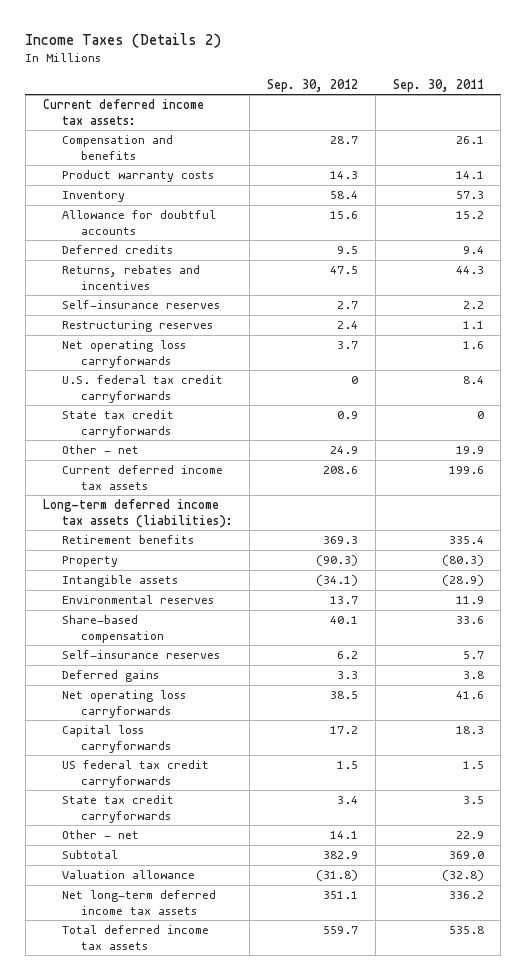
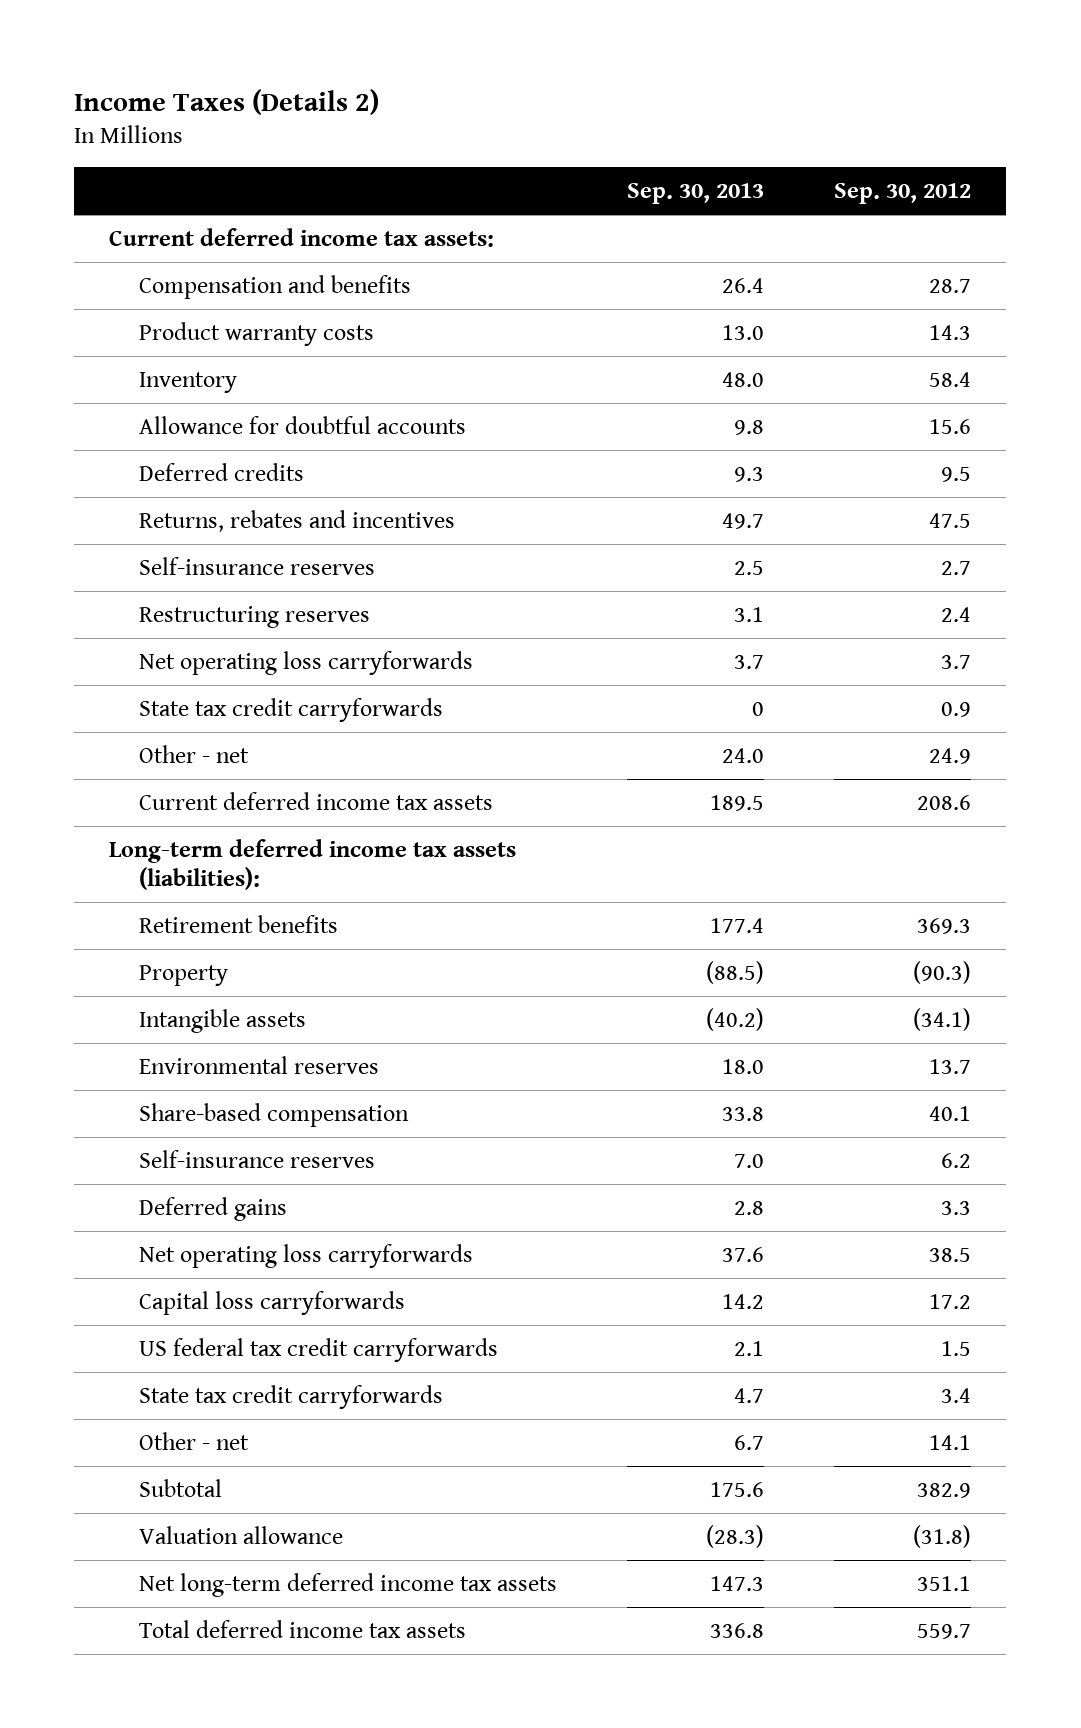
[392,78,484,92] Sep. 30, 2011 -> none
none -> [627,182,765,204] Sep. 30, 2013
[61,375,223,403] U.S. federal tax credit carryforwards -> none

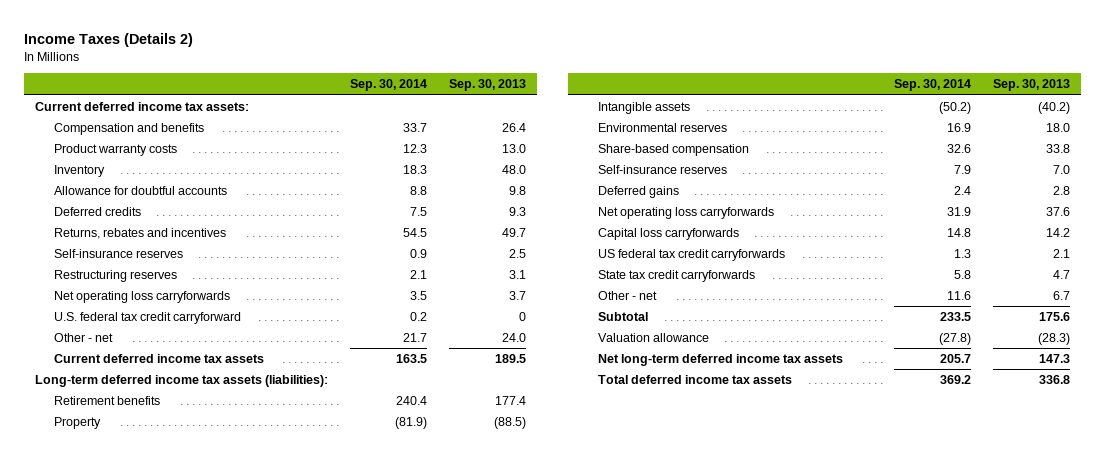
[834,182,972,204] Sep. 30, 2012 -> none
none -> [350,79,428,92] Sep. 30, 2014
[139,697,444,722] State tax credit carryforwards -> none
none -> [54,311,242,324] U.S. federal tax credit carryforward

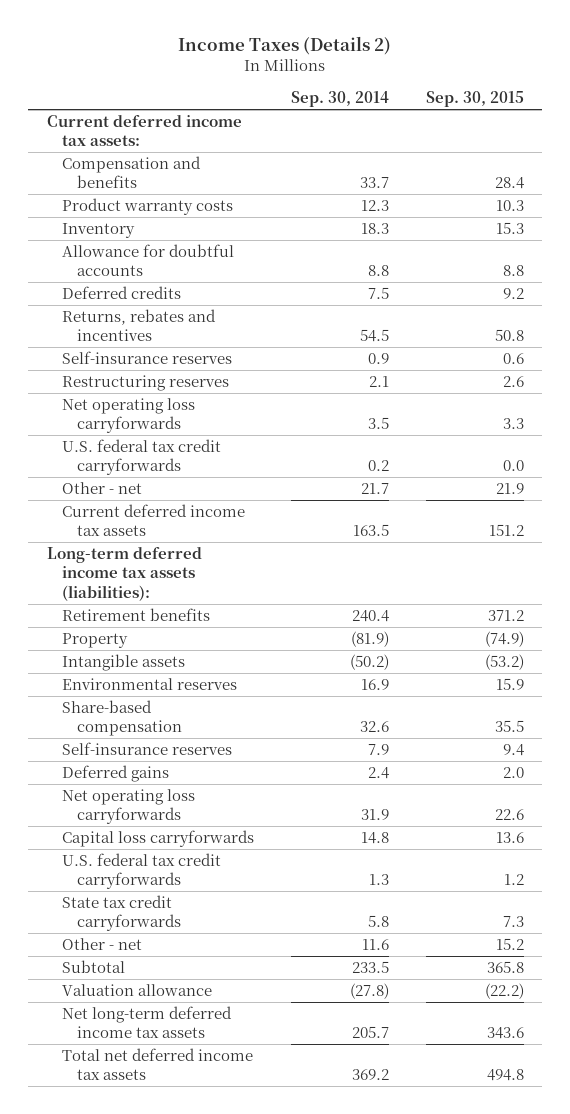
[448,79,526,92] Sep. 30, 2013 -> none
none -> [425,91,524,108] Sep. 30, 2015
[54,311,242,324] U.S. federal tax credit carryforward -> [61,438,221,476] U.S. federal tax credit carryforwards
[598,248,786,261] US federal tax credit carryforwards -> [61,852,221,890] U.S. federal tax credit carryforwards
[598,374,793,384] Total deferred income tax assets -> [61,1047,253,1081] Total net deferred income tax assets

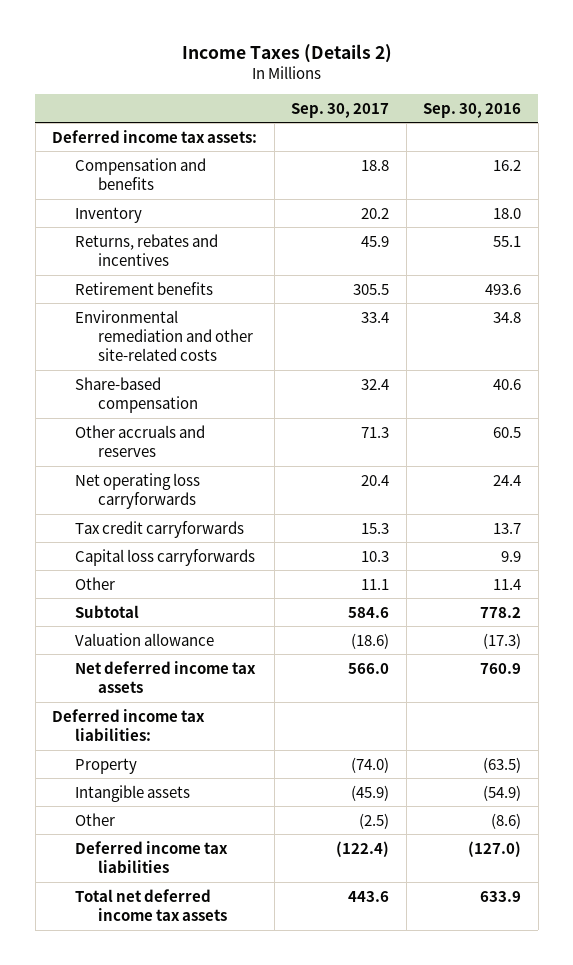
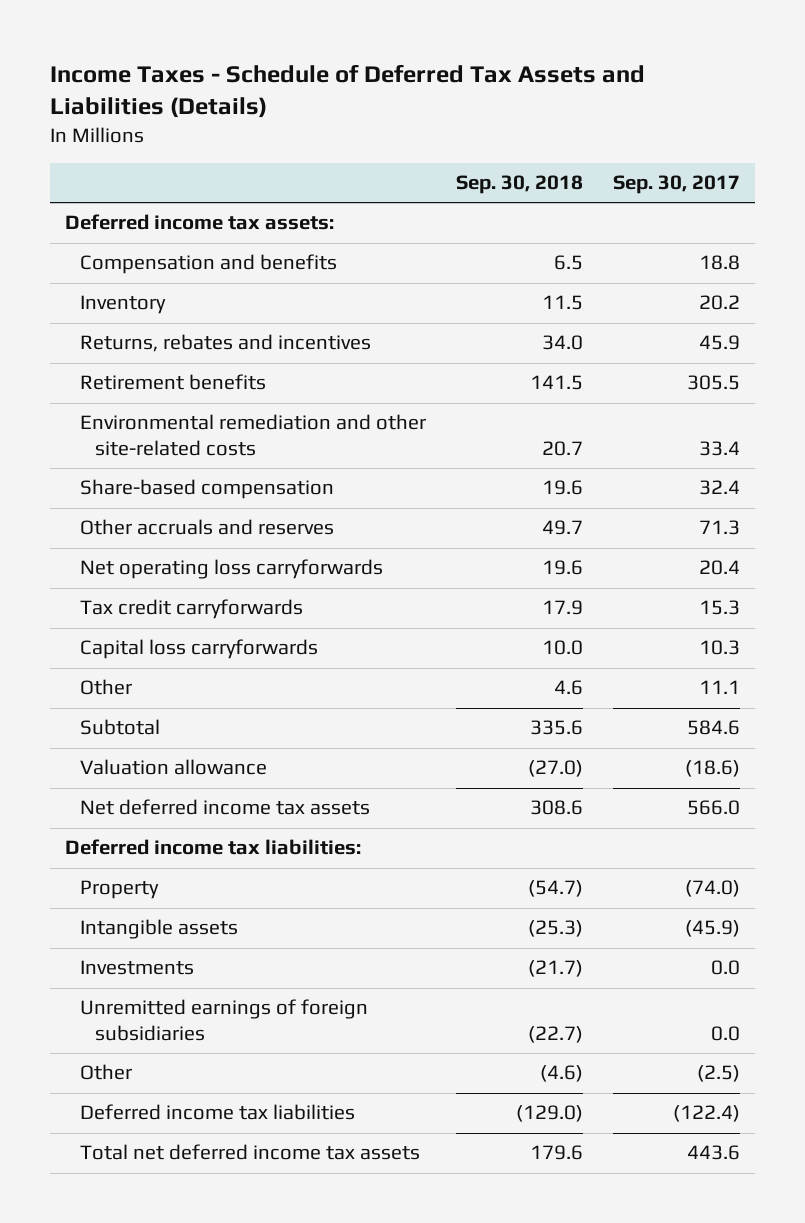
[181,43,392,63] Income Taxes (Details 2) -> [49,63,645,118] Income Taxes - Schedule of Deferred Tax Assets and Liabilities (Details)
[423,102,522,118] Sep. 30, 2016 -> none
none -> [455,175,583,195] Sep. 30, 2018
none -> [79,960,194,976] Investments
none -> [79,999,368,1042] Unremitted earnings of foreign subsidiaries

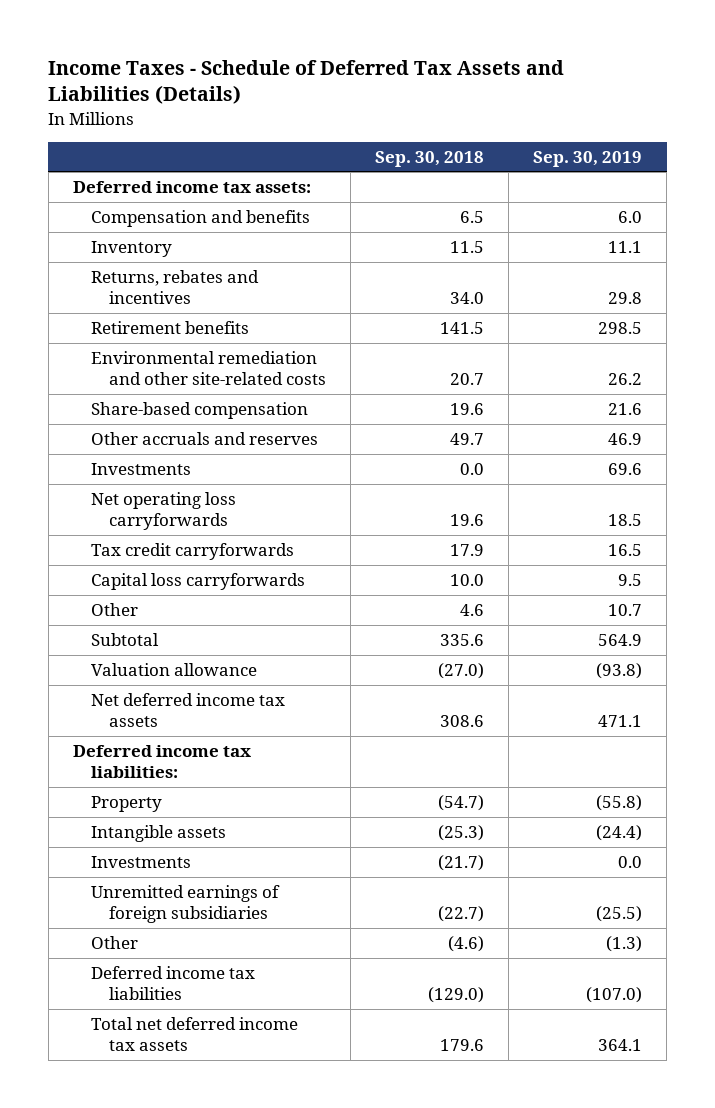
[612,175,740,195] Sep. 30, 2017 -> none
none -> [533,150,643,167] Sep. 30, 2019
none -> [90,462,191,475] Investments

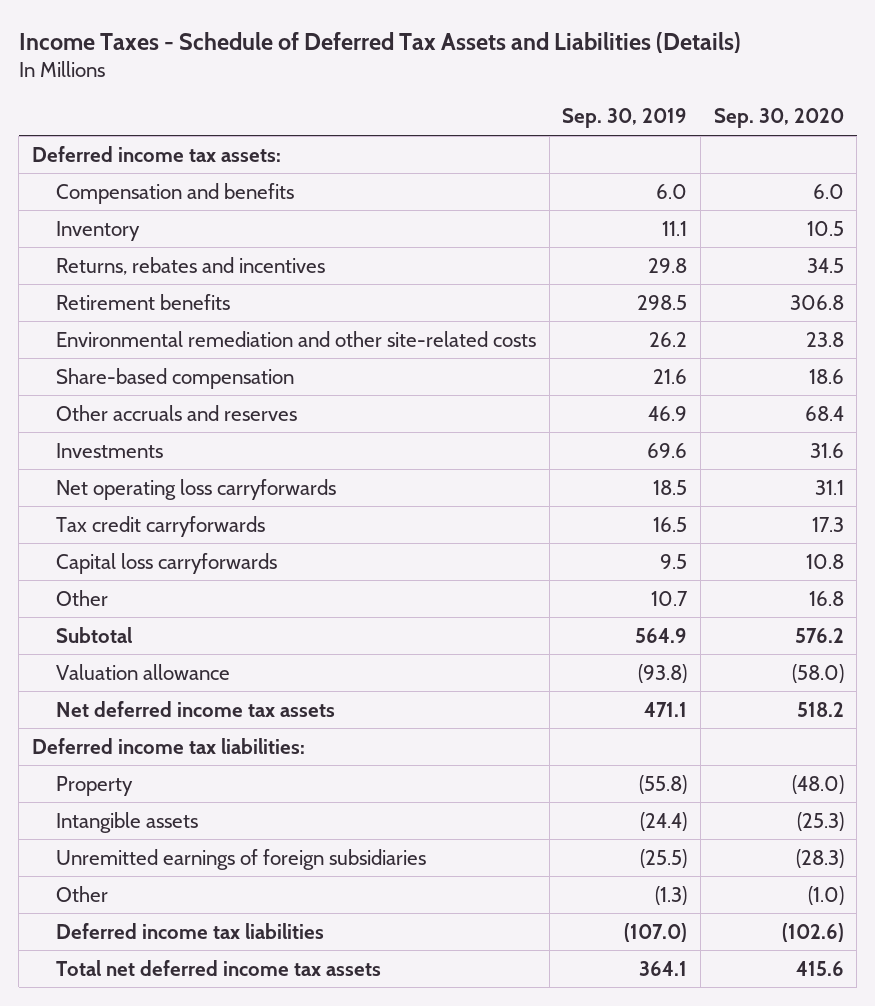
[375,150,485,167] Sep. 30, 2018 -> none
none -> [713,108,844,129] Sep. 30, 2020
[90,855,191,868] Investments -> none

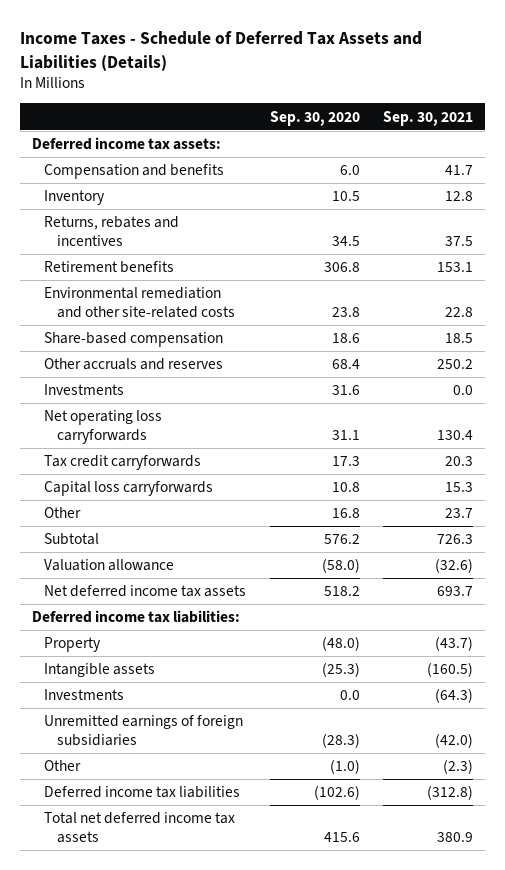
[562,108,688,129] Sep. 30, 2019 -> none
none -> [383,110,474,126] Sep. 30, 2021
none -> [44,689,125,701] Investments

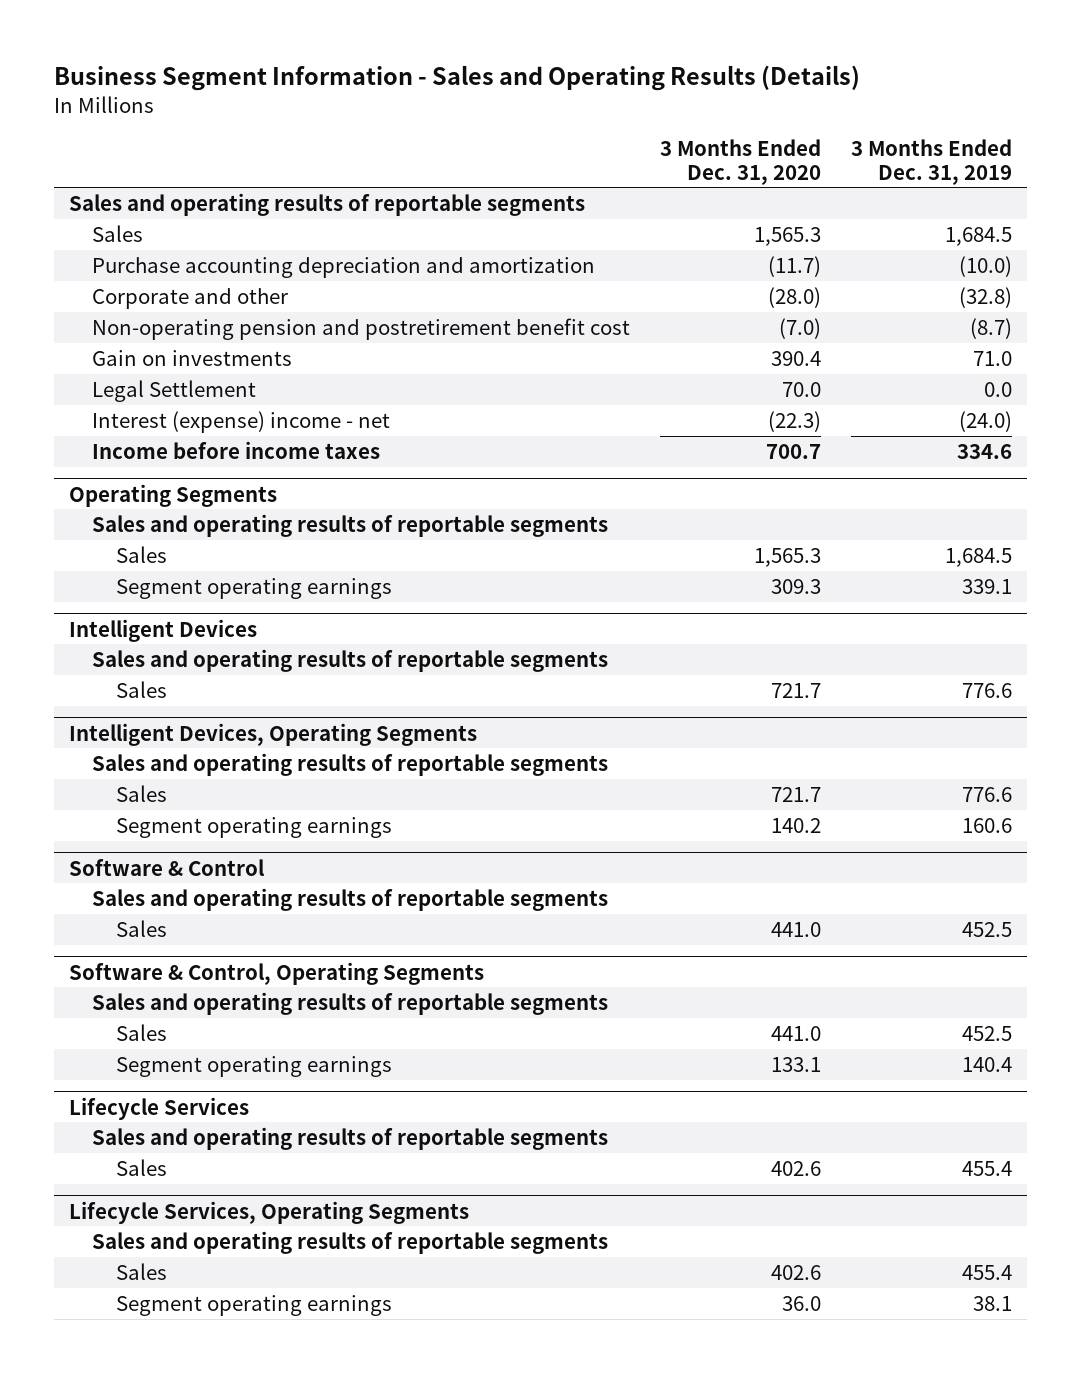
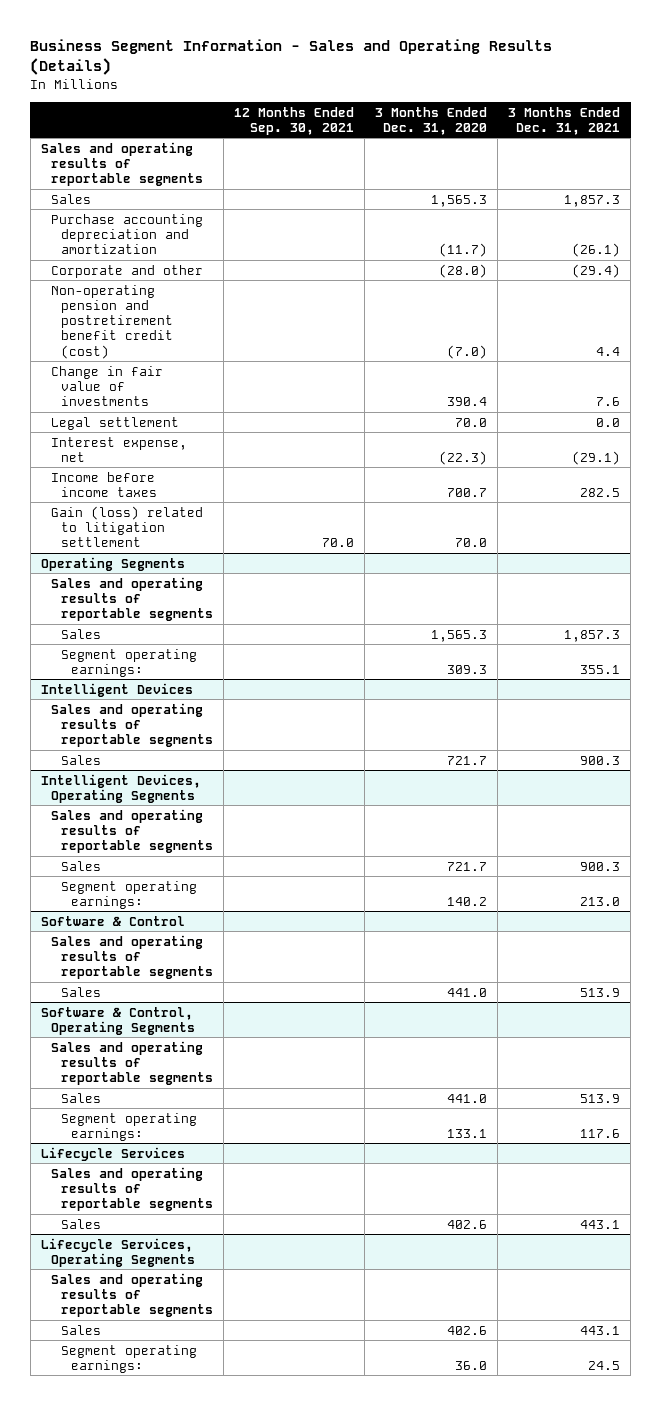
[851,139,1013,185] 3 Months Ended Dec. 31, 2019 -> none
none -> [234,106,355,135] 12 Months Ended Sep. 30, 2021
none -> [508,106,621,135] 3 Months Ended Dec. 31, 2021
[92,317,631,340] Non-operating pension and postretirement benefit cost -> [51,284,174,359] Non-operating pension and postretirement benefit credit (cost)
[92,349,293,366] Gain on investments -> [51,365,164,407] Change in fair value of investments
[92,379,257,402] Legal Settlement -> [51,416,180,430] Legal settlement
[92,410,391,433] Interest (expense) income - net -> [51,436,188,462] Interest expense, net
none -> [51,505,204,548] Gain (loss) related to litigation settlement
[116,577,393,599] Segment operating earnings -> [61,648,198,677] Segment operating earnings:
[116,816,393,838] Segment operating earnings -> [61,880,198,909] Segment operating earnings:
[116,1055,393,1077] Segment operating earnings -> [61,1112,198,1141] Segment operating earnings:
[116,1294,393,1316] Segment operating earnings -> [61,1344,198,1373] Segment operating earnings:

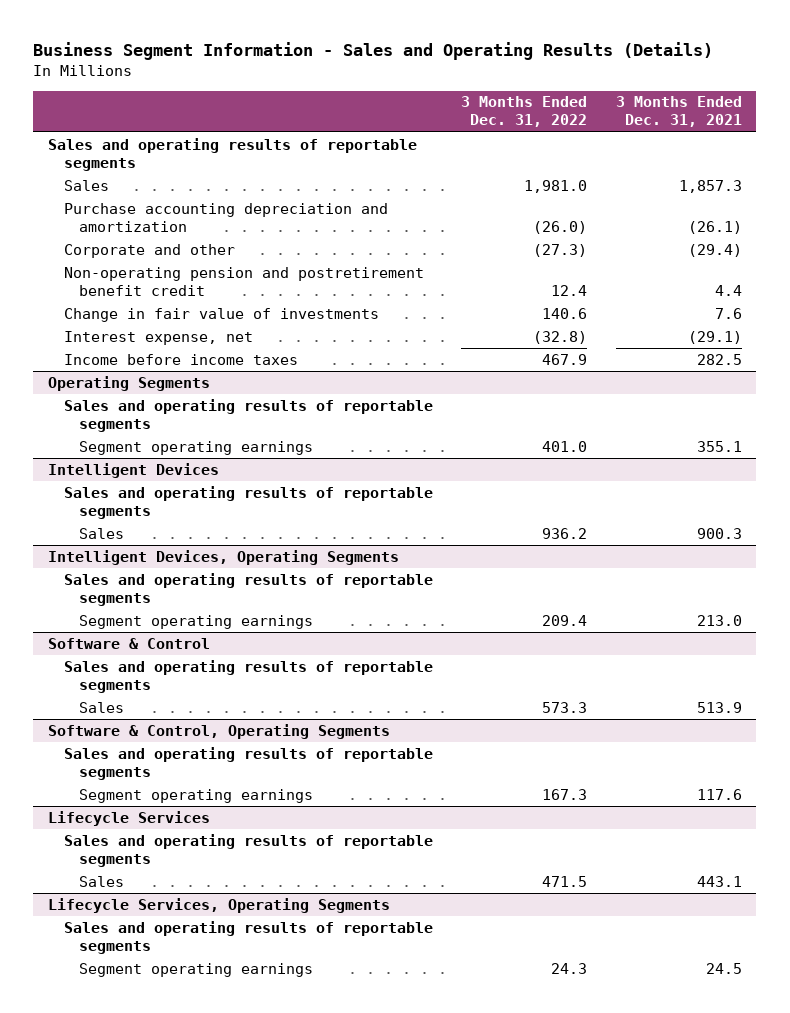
[234,106,355,135] 12 Months Ended Sep. 30, 2021 -> none
[375,106,488,135] 3 Months Ended Dec. 31, 2020 -> none
none -> [461,96,588,128] 3 Months Ended Dec. 31, 2022
[51,284,174,359] Non-operating pension and postretirement benefit credit (cost) -> [63,266,424,296] Non-operating pension and postretirement benefit credit
[51,416,180,430] Legal settlement -> none
[51,505,204,548] Gain (loss) related to litigation settlement -> none
[61,628,102,639] Sales -> none
[61,648,198,677] Segment operating earnings: -> [79,440,314,455] Segment operating earnings
[61,860,102,871] Sales -> none
[61,880,198,909] Segment operating earnings: -> [79,614,314,629] Segment operating earnings
[61,1092,102,1103] Sales -> none
[61,1112,198,1141] Segment operating earnings: -> [79,788,314,803] Segment operating earnings
[61,1324,102,1335] Sales -> none
[61,1344,198,1373] Segment operating earnings: -> [79,962,314,977] Segment operating earnings

